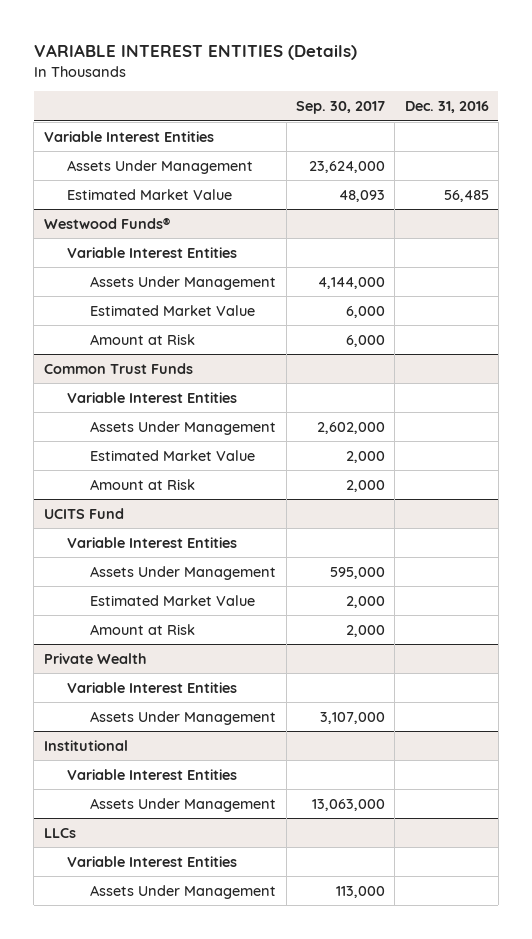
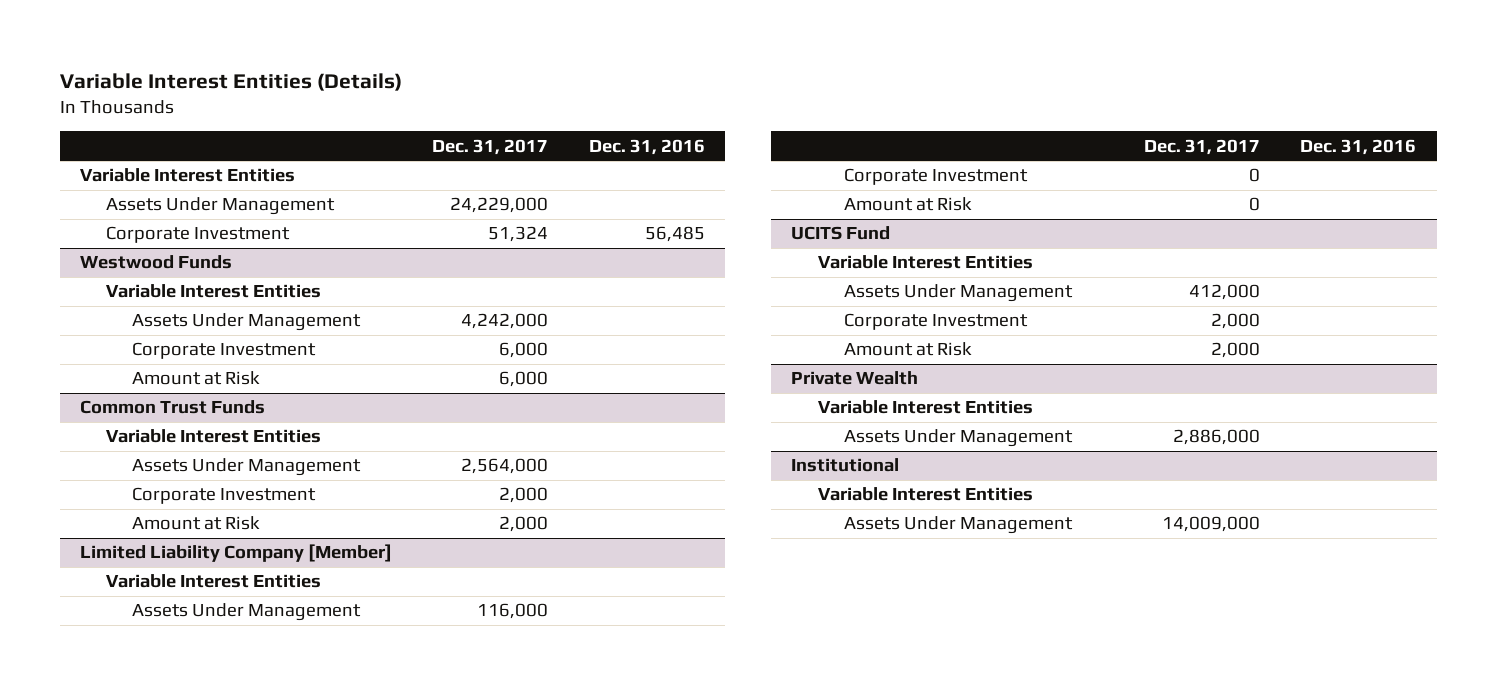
[33,43,357,60] VARIABLE INTEREST ENTITIES (Details) -> [59,73,402,92] Variable Interest Entities (Details)
[296,101,386,115] Sep. 30, 2017 -> none
none -> [432,138,549,155] Dec. 31, 2017
[67,188,233,200] Estimated Market Value -> [106,226,291,244] Corporate Investment
[43,217,170,229] Westwood Funds® -> [79,255,232,270] Westwood Funds
[90,304,256,316] Estimated Market Value -> [132,342,317,360] Corporate Investment
[90,449,256,461] Estimated Market Value -> [132,487,317,505] Corporate Investment
none -> [79,544,392,563] Limited Liability Company [Member]
none -> [106,574,322,589] Variable Interest Entities
none -> [132,603,362,622] Assets Under Management
none -> [843,168,1028,186] Corporate Investment
none -> [843,197,972,212] Amount at Risk
[90,594,256,606] Estimated Market Value -> [843,313,1028,331] Corporate Investment
[43,827,76,838] LLCs -> none
[67,855,238,867] Variable Interest Entities -> none
[90,884,277,899] Assets Under Management -> none

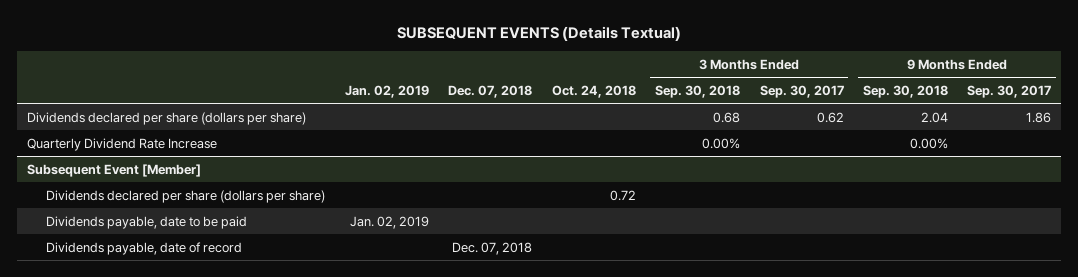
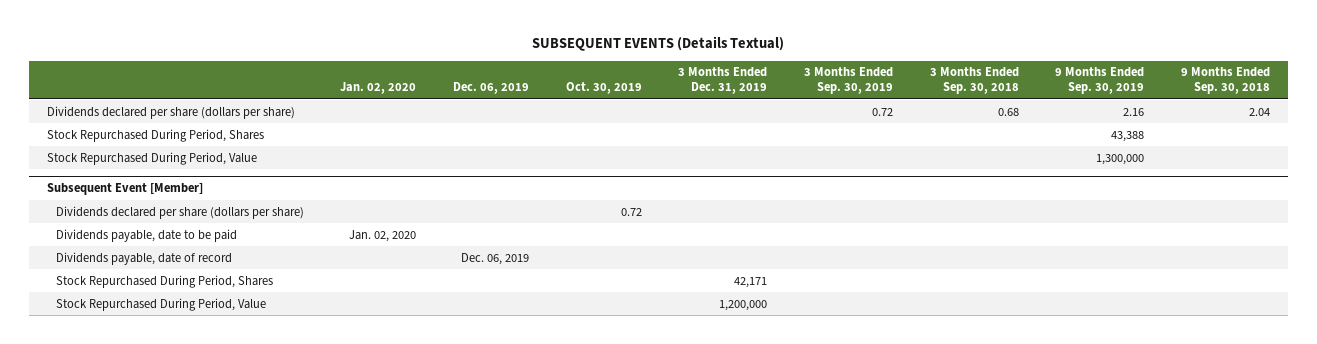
[344,84,429,98] Jan. 02, 2019 -> none
[448,84,533,98] Dec. 07, 2018 -> none
[551,84,636,98] Oct. 24, 2018 -> none
[759,84,844,98] Sep. 30, 2017 -> none
[967,84,1052,98] Sep. 30, 2017 -> none
none -> [340,82,417,95] Jan. 02, 2020
none -> [453,82,530,95] Dec. 06, 2019
none -> [565,82,642,95] Oct. 30, 2019
none -> [678,67,768,95] 3 Months Ended Dec. 31, 2019
none -> [803,67,893,95] 3 Months Ended Sep. 30, 2019
none -> [1055,67,1145,95] 9 Months Ended Sep. 30, 2019
[26,137,217,151] Quarterly Dividend Rate Increase -> none
none -> [46,128,264,142] Stock Repurchased During Period, Shares
none -> [46,151,257,165] Stock Repurchased During Period, Value
none -> [55,274,273,288] Stock Repurchased During Period, Shares
none -> [55,297,266,311] Stock Repurchased During Period, Value

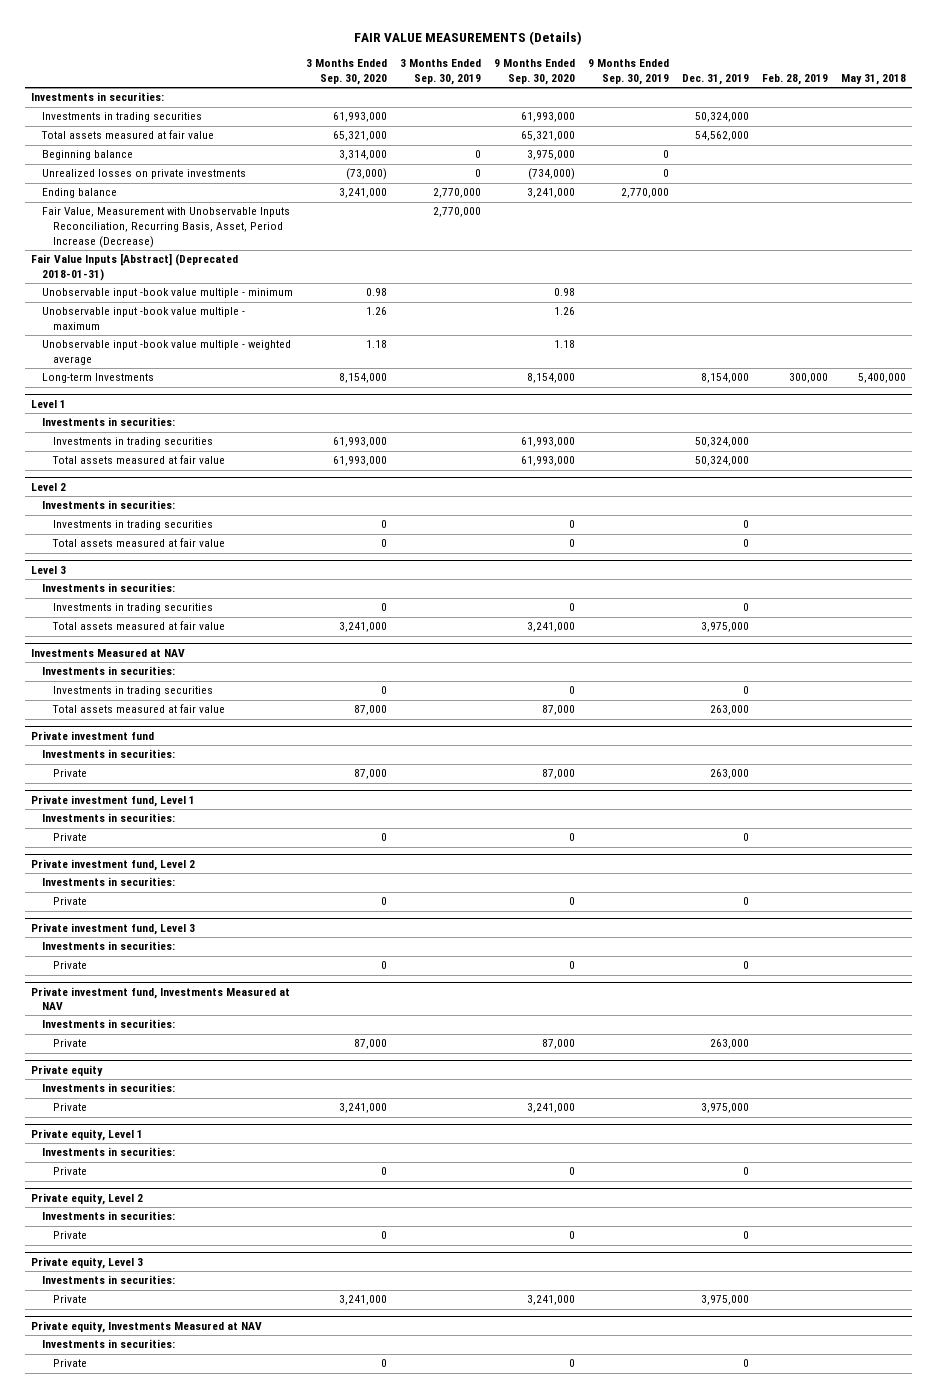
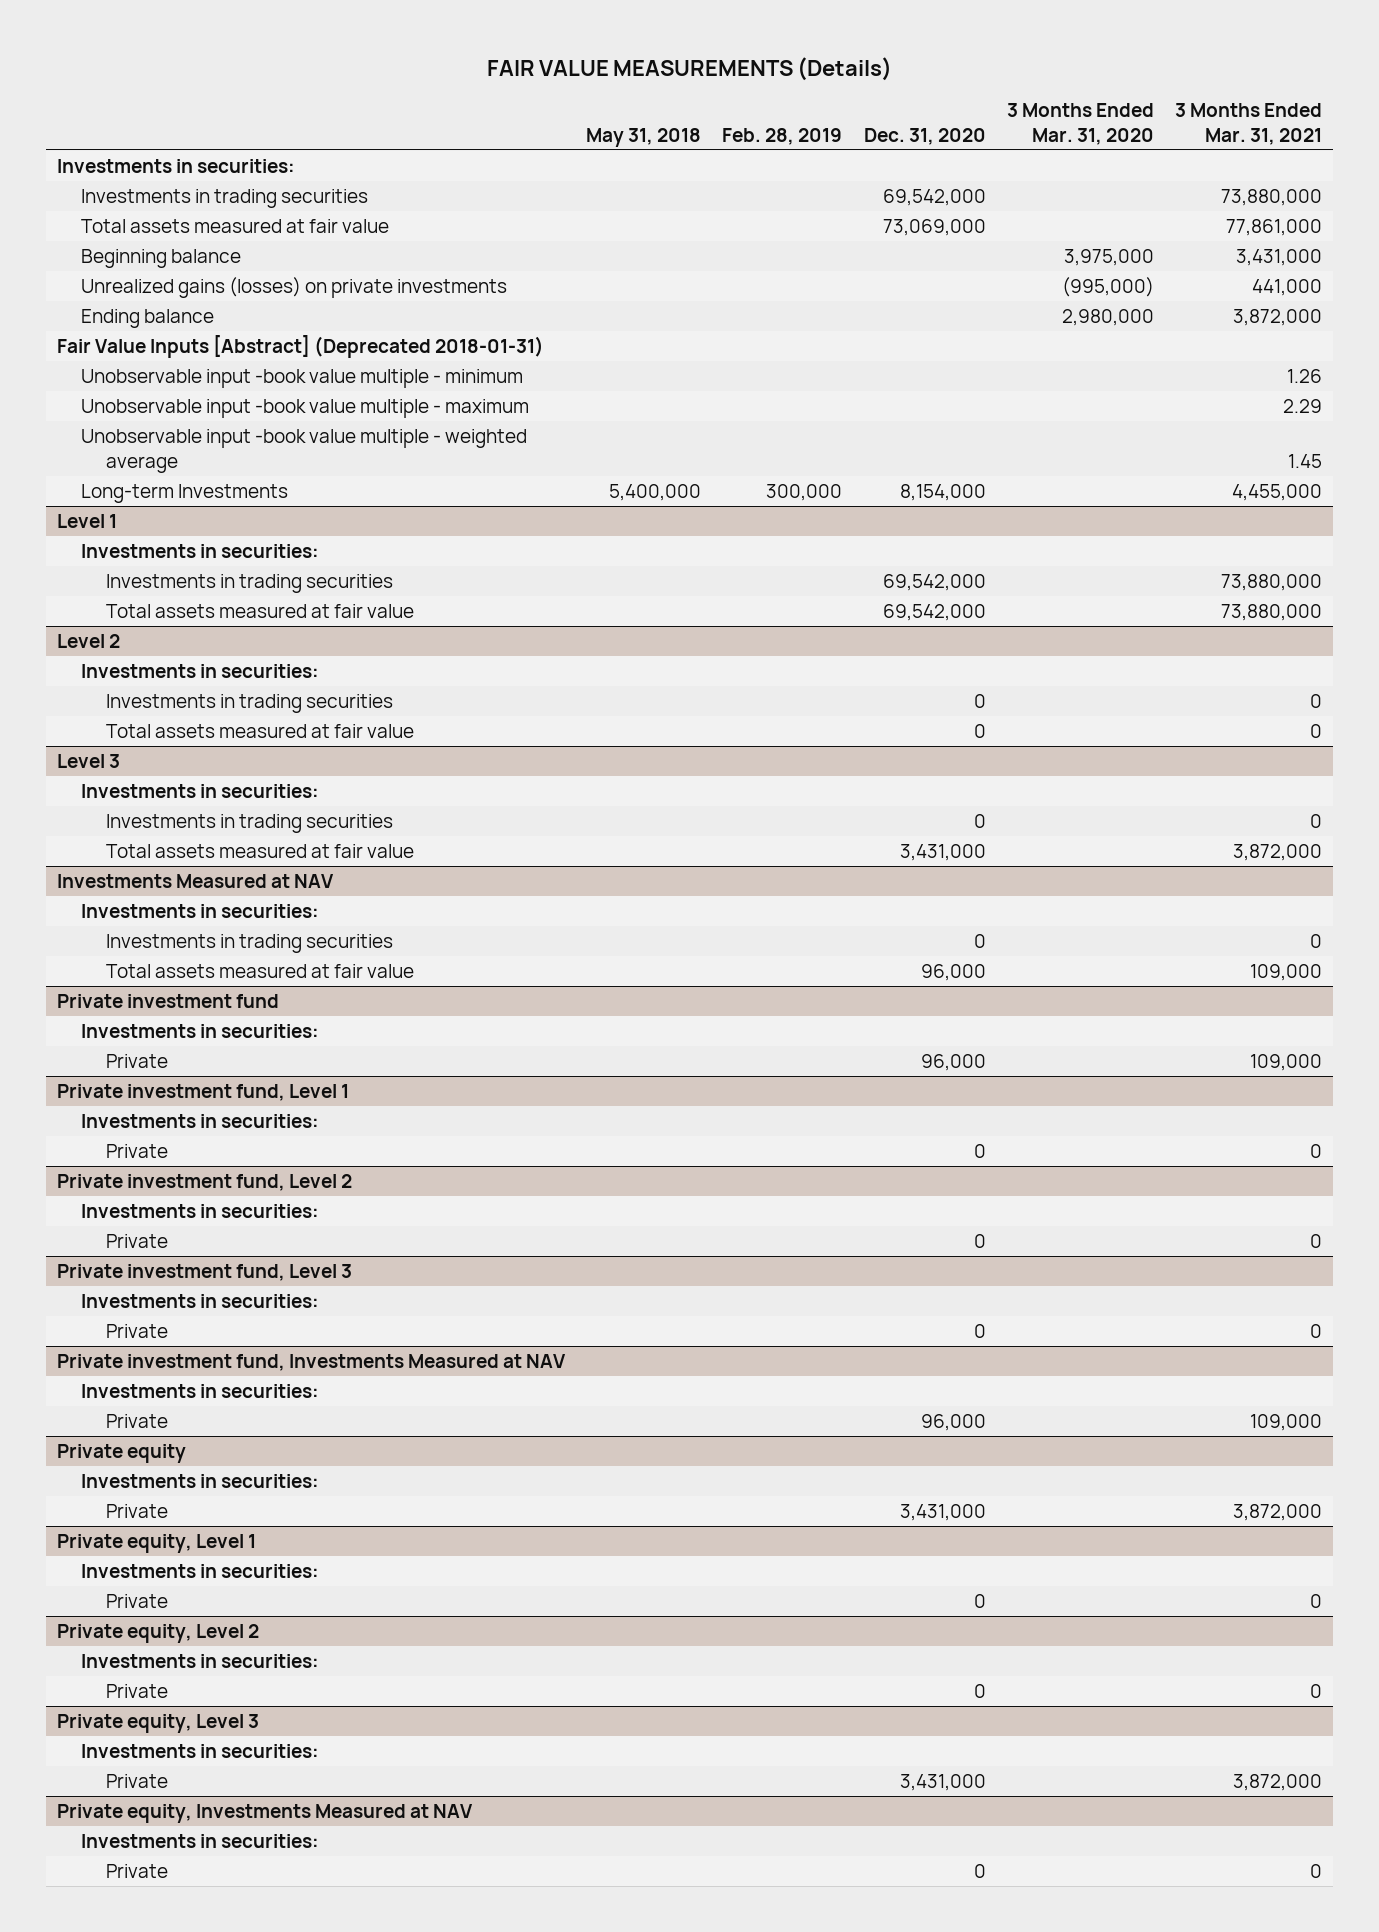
[305,59,387,85] 3 Months Ended Sep. 30, 2020 -> none
[399,59,481,85] 3 Months Ended Sep. 30, 2019 -> none
[493,59,575,85] 9 Months Ended Sep. 30, 2020 -> none
[587,59,669,85] 9 Months Ended Sep. 30, 2019 -> none
[681,73,749,85] Dec. 31, 2019 -> none
none -> [863,127,986,145] Dec. 31, 2020
none -> [1007,103,1155,145] 3 Months Ended Mar. 31, 2020
none -> [1175,103,1323,145] 3 Months Ended Mar. 31, 2021
[42,169,247,180] Unrealized losses on private investments -> [81,277,508,299] Unrealized gains (losses) on private investments
[42,207,291,248] Fair Value, Measurement with Unobservable Inputs Reconciliation, Recurring Basis, Asset, Period Increase (Decrease) -> none

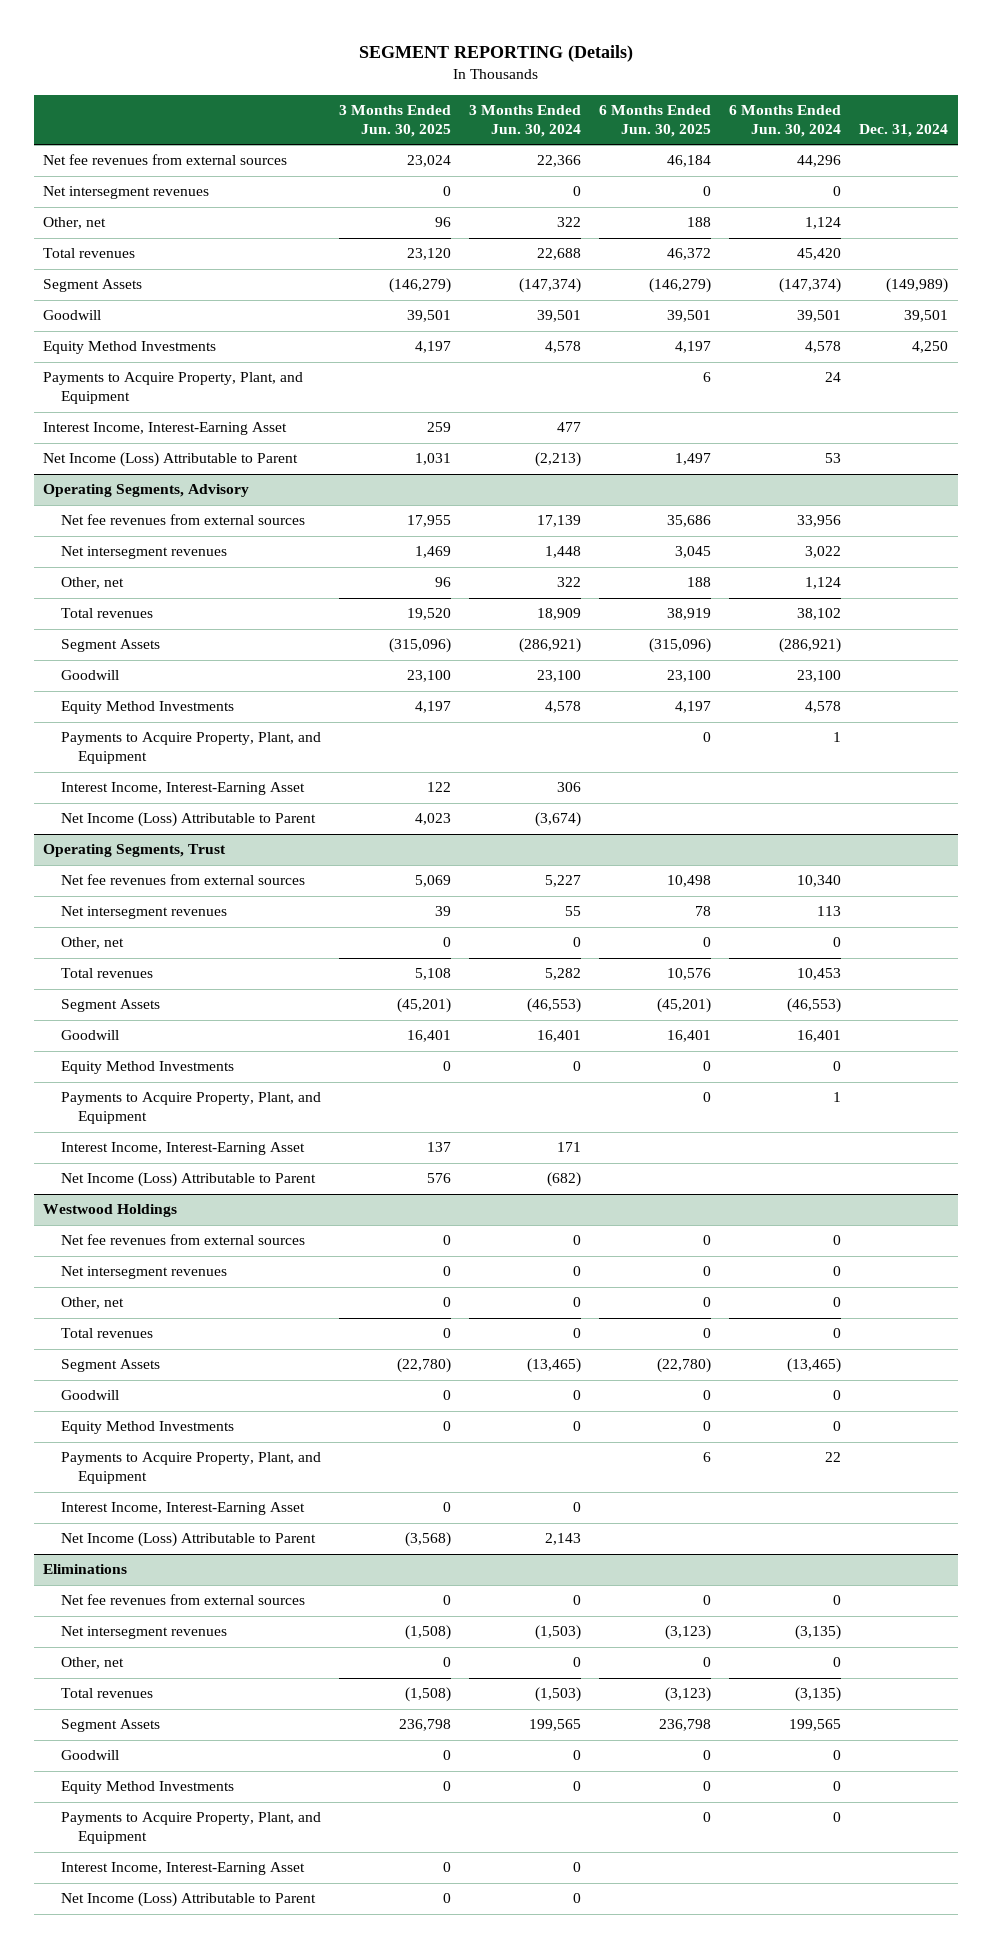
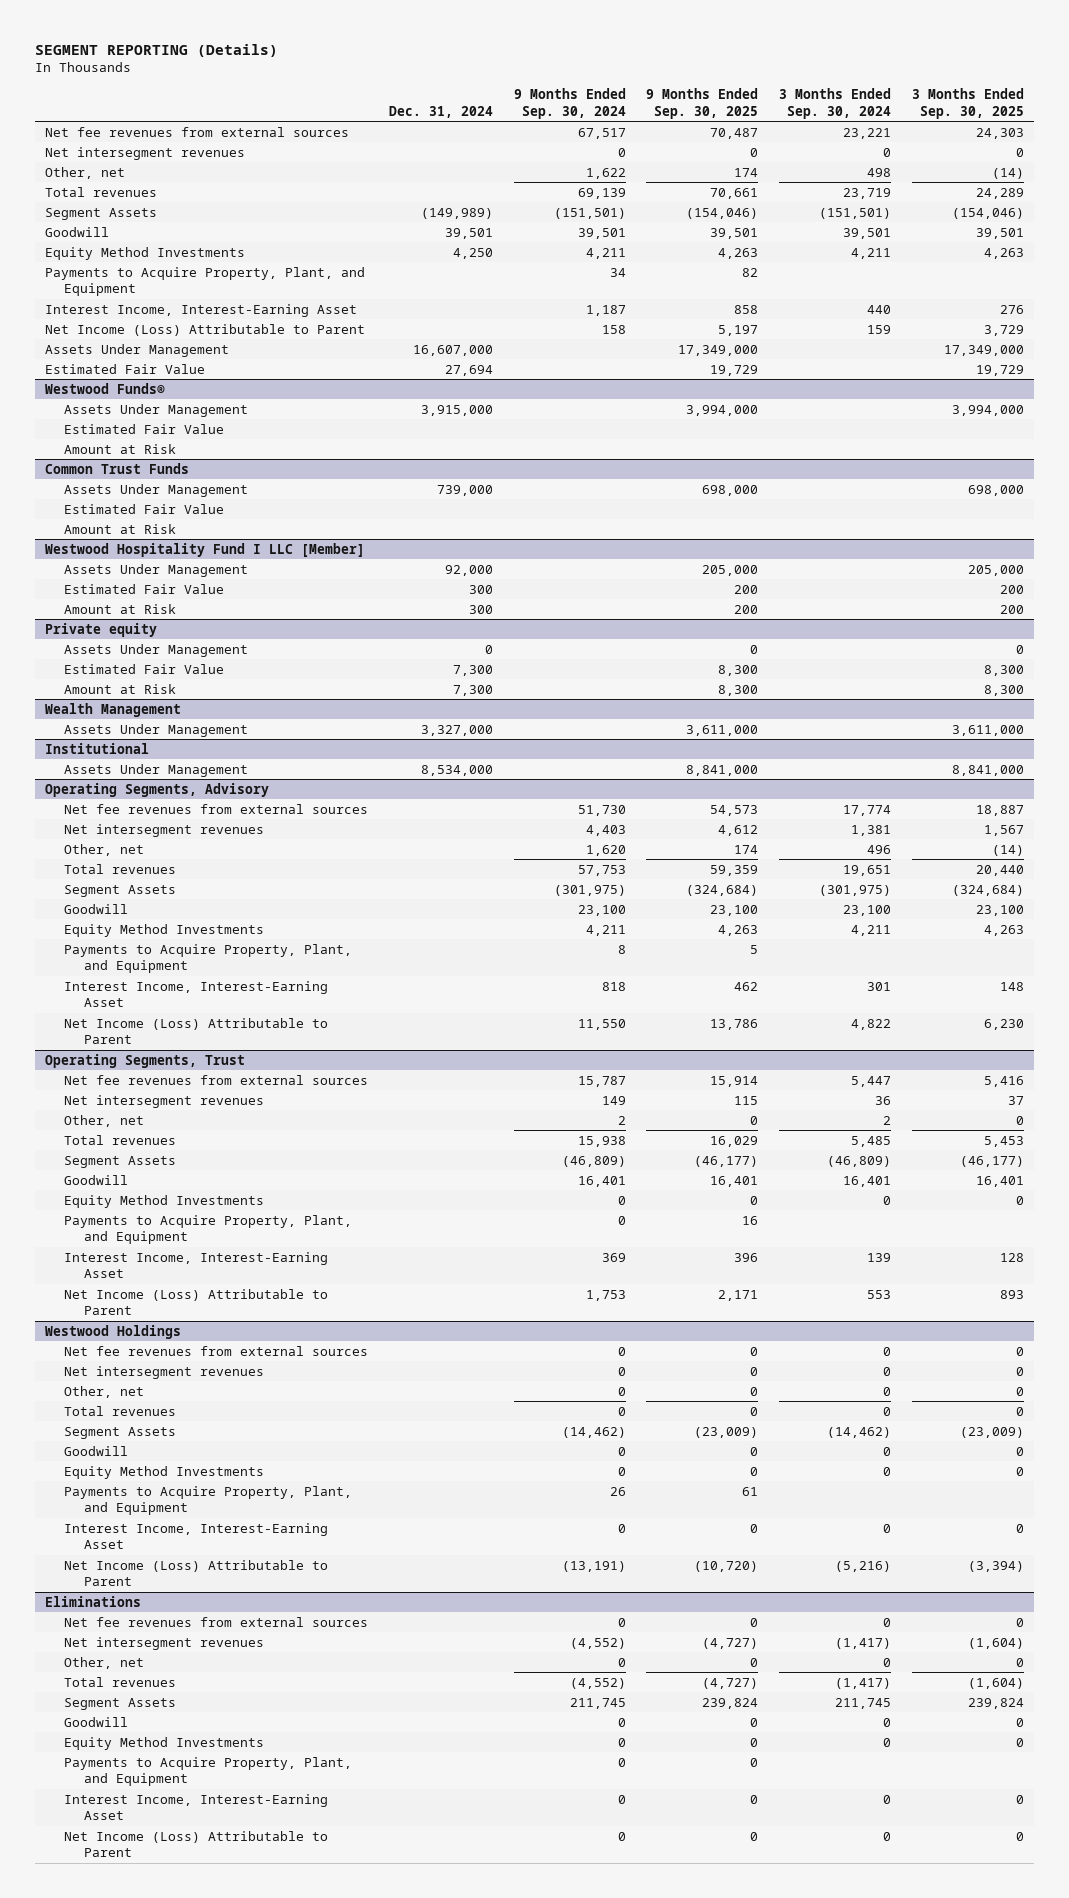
[338,105,451,138] 3 Months Ended Jun. 30, 2025 -> none
[468,105,581,138] 3 Months Ended Jun. 30, 2024 -> none
[599,105,712,138] 6 Months Ended Jun. 30, 2025 -> none
[729,105,842,138] 6 Months Ended Jun. 30, 2024 -> none
none -> [513,88,626,119] 9 Months Ended Sep. 30, 2024
none -> [646,88,759,119] 9 Months Ended Sep. 30, 2025
none -> [778,88,891,119] 3 Months Ended Sep. 30, 2024
none -> [911,88,1024,119] 3 Months Ended Sep. 30, 2025
none -> [45,343,230,357] Assets Under Management
none -> [45,363,206,374] Estimated Fair Value
none -> [45,382,166,394] Westwood Funds®
none -> [64,403,249,417] Assets Under Management
none -> [64,423,225,434] Estimated Fair Value
none -> [64,443,177,454] Amount at Risk
none -> [45,462,190,474] Common Trust Funds
none -> [64,483,249,497] Assets Under Management
none -> [64,503,225,514] Estimated Fair Value
none -> [64,523,177,534] Amount at Risk
none -> [45,542,366,557] Westwood Hospitality Fund I LLC [Member]
none -> [64,563,249,577] Assets Under Management
none -> [64,583,225,594] Estimated Fair Value
none -> [64,603,177,614] Amount at Risk
none -> [45,622,158,637] Private equity
none -> [64,643,249,657] Assets Under Management
none -> [64,663,225,674] Estimated Fair Value
none -> [64,683,177,694] Amount at Risk
none -> [45,702,182,717] Wealth Management
none -> [64,723,249,737] Assets Under Management
none -> [45,742,150,754] Institutional
none -> [64,763,249,777] Assets Under Management

